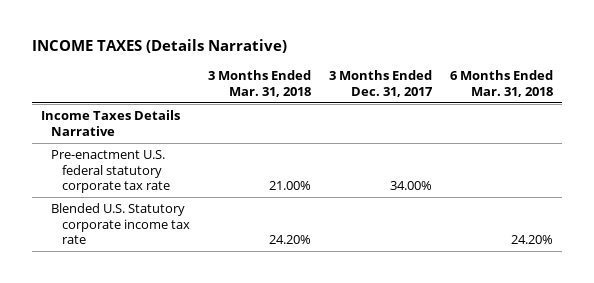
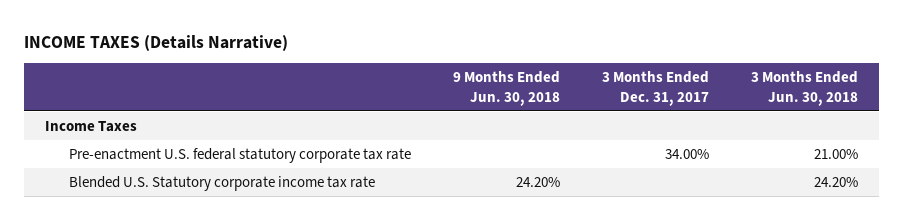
[208,69,312,97] 3 Months Ended Mar. 31, 2018 -> none
[449,69,553,97] 6 Months Ended Mar. 31, 2018 -> none
none -> [453,70,561,106] 9 Months Ended Jun. 30, 2018
none -> [750,70,858,106] 3 Months Ended Jun. 30, 2018
[40,109,180,136] Income Taxes Details Narrative -> [45,120,138,132] Income Taxes

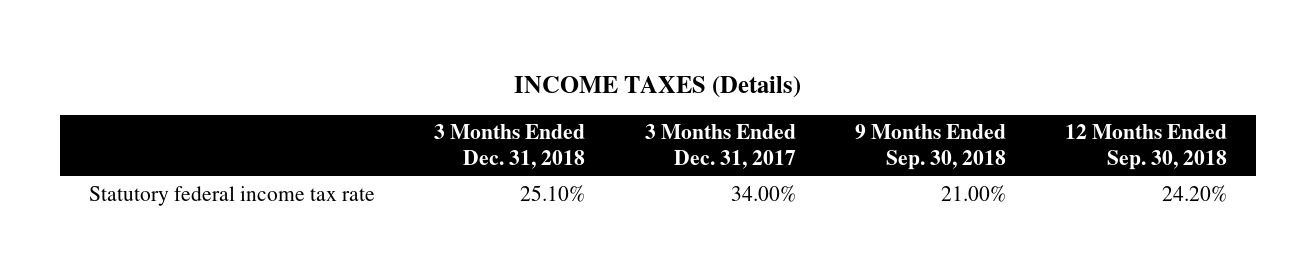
[24,34,289,51] INCOME TAXES (Details Narrative) -> [514,76,802,99] INCOME TAXES (Details)
[453,70,561,106] 9 Months Ended Jun. 30, 2018 -> none
[750,70,858,106] 3 Months Ended Jun. 30, 2018 -> none
none -> [434,124,586,169] 3 Months Ended Dec. 31, 2018
none -> [854,124,1006,170] 9 Months Ended Sep. 30, 2018
none -> [1064,124,1227,170] 12 Months Ended Sep. 30, 2018
[45,120,138,132] Income Taxes -> none
[69,175,376,191] Blended U.S. Statutory corporate income tax rate -> none
[69,147,412,163] Pre-enactment U.S. federal statutory corporate tax rate -> [89,185,376,206] Statutory federal income tax rate

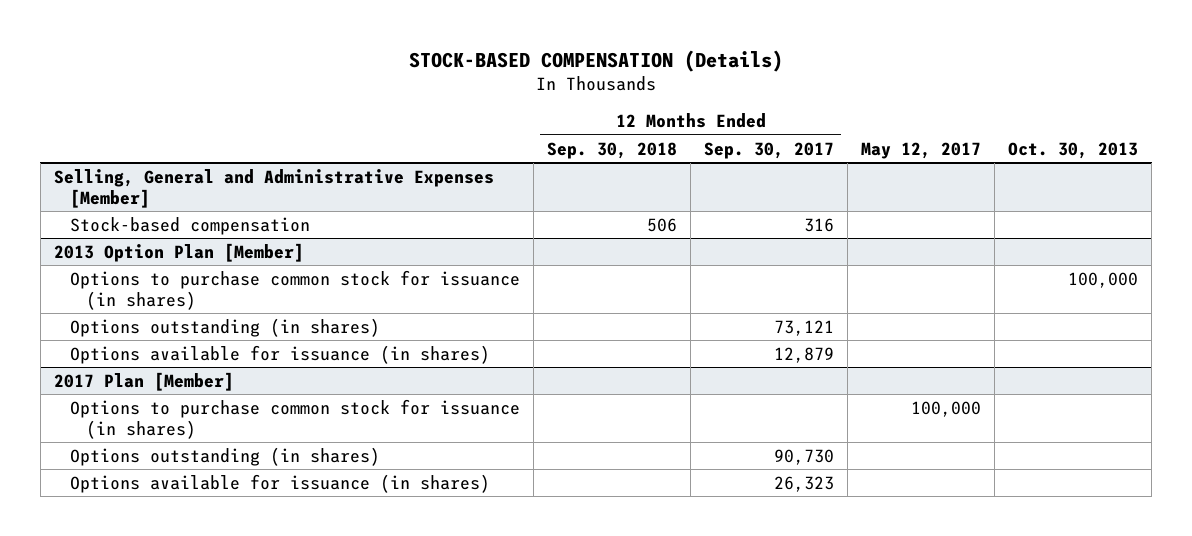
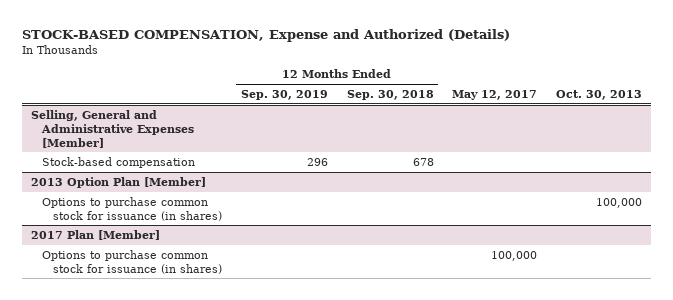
[408,50,783,73] STOCK-BASED COMPENSATION (Details) -> [21,28,510,42] STOCK-BASED COMPENSATION, Expense and Authorized (Details)
[704,141,835,159] Sep. 30, 2017 -> none
none -> [240,89,328,100] Sep. 30, 2019
[647,217,678,232] 506 -> [412,157,434,166] 678
[70,317,381,337] Options outstanding (in shares) -> none
[70,344,491,364] Options available for issuance (in shares) -> none
[70,446,381,466] Options outstanding (in shares) -> none
[70,473,491,493] Options available for issuance (in shares) -> none

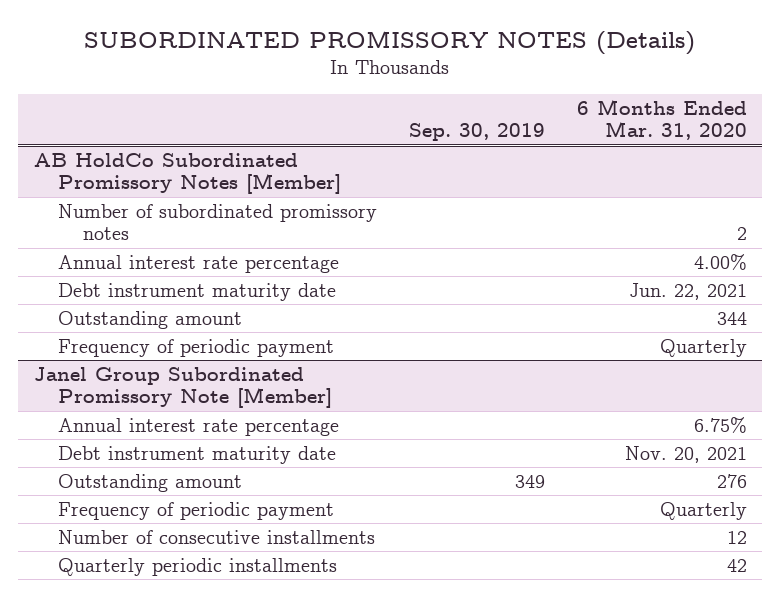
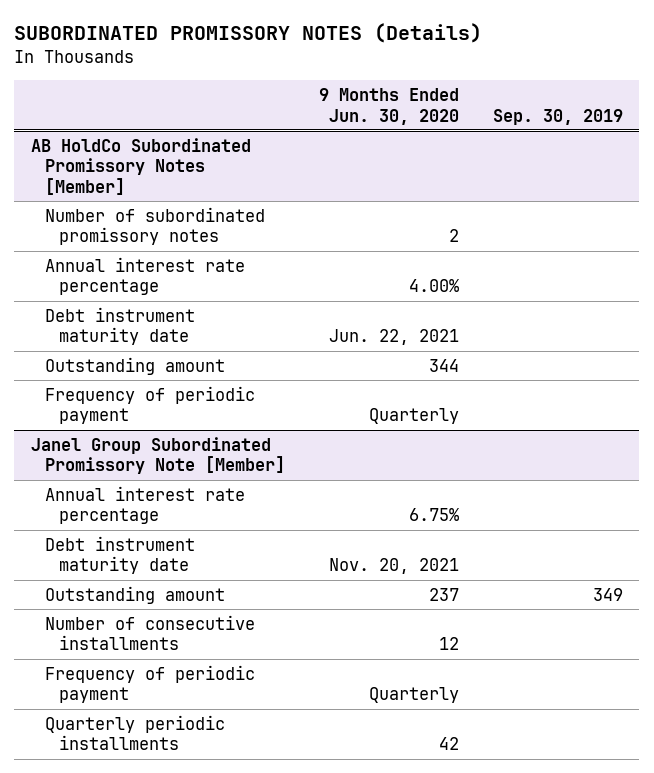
[576,98,747,141] 6 Months Ended Mar. 31, 2020 -> none
none -> [318,88,459,125] 9 Months Ended Jun. 30, 2020
[58,501,335,520] Frequency of periodic payment -> [45,664,256,704] Frequency of periodic payment

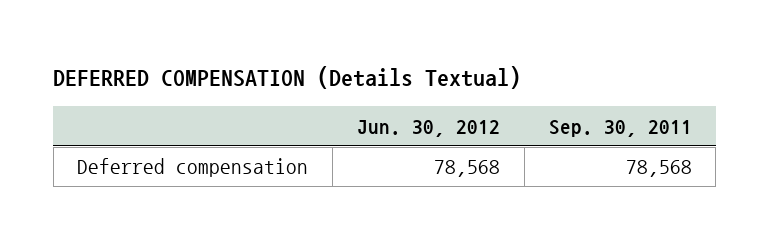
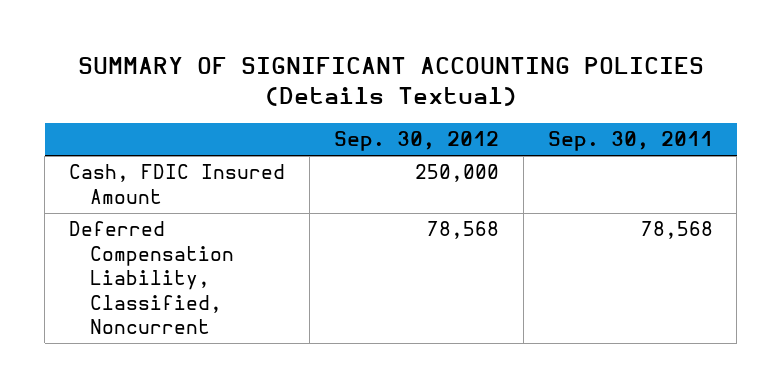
[53,66,522,90] DEFERRED COMPENSATION (Details Textual) -> [77,57,704,106] SUMMARY OF SIGNIFICANT ACCOUNTING POLICIES (Details Textual)
[357,119,501,137] Jun. 30, 2012 -> none
none -> [333,131,499,152] Sep. 30, 2012
none -> [68,164,285,204] Cash, FDIC Insured Amount
[77,158,309,178] Deferred compensation -> [68,221,234,334] Deferred Compensation Liability, Classified, Noncurrent

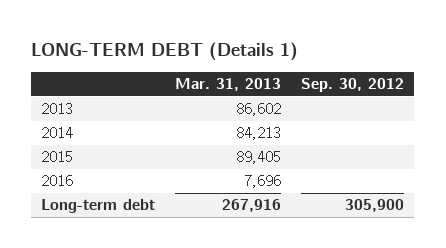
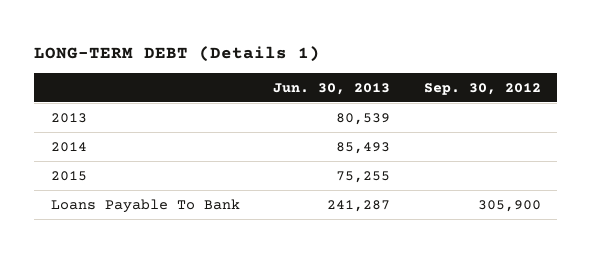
[175,78,282,92] Mar. 31, 2013 -> none
none -> [273,82,391,95] Jun. 30, 2013
[41,175,74,187] 2016 -> none
[41,199,156,214] Long-term debt -> [50,198,240,213] Loans Payable To Bank

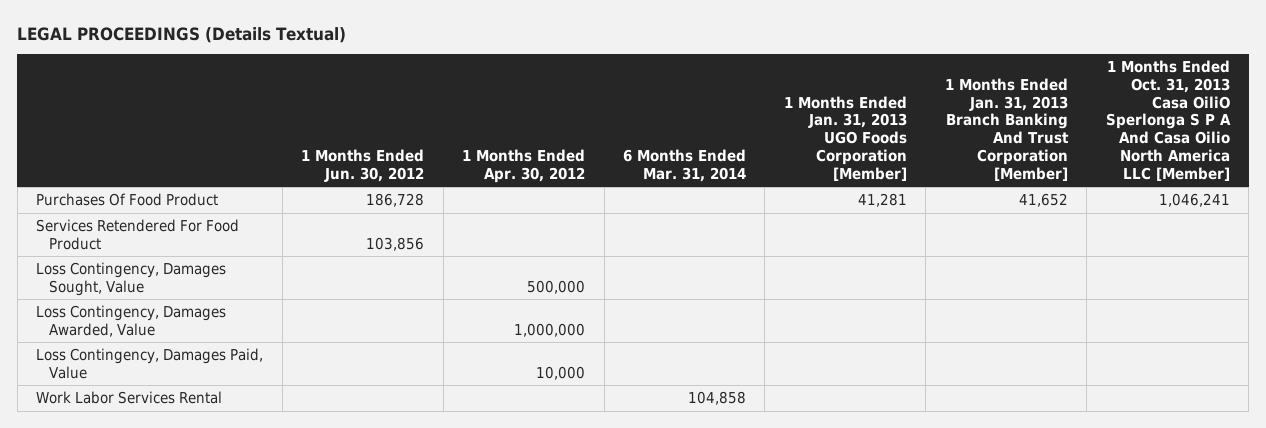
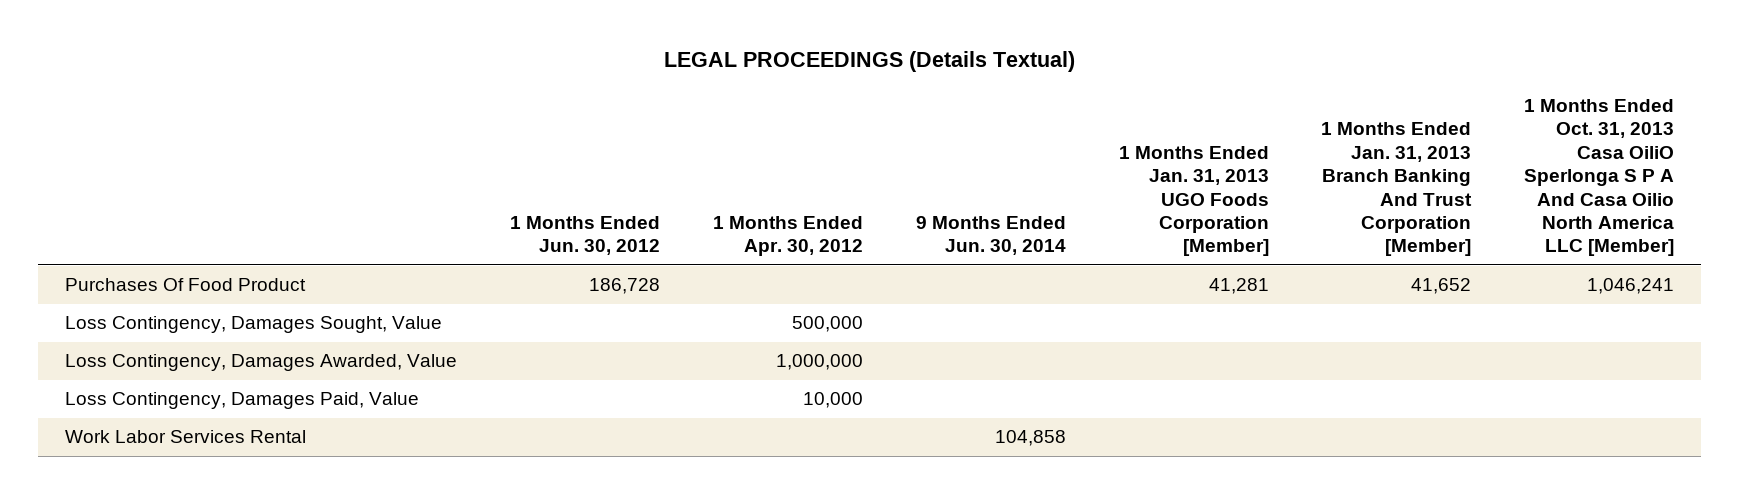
[622,148,746,182] 6 Months Ended Mar. 31, 2014 -> none
none -> [915,216,1066,256] 9 Months Ended Jun. 30, 2014
[36,219,240,250] Services Retendered For Food Product -> none

